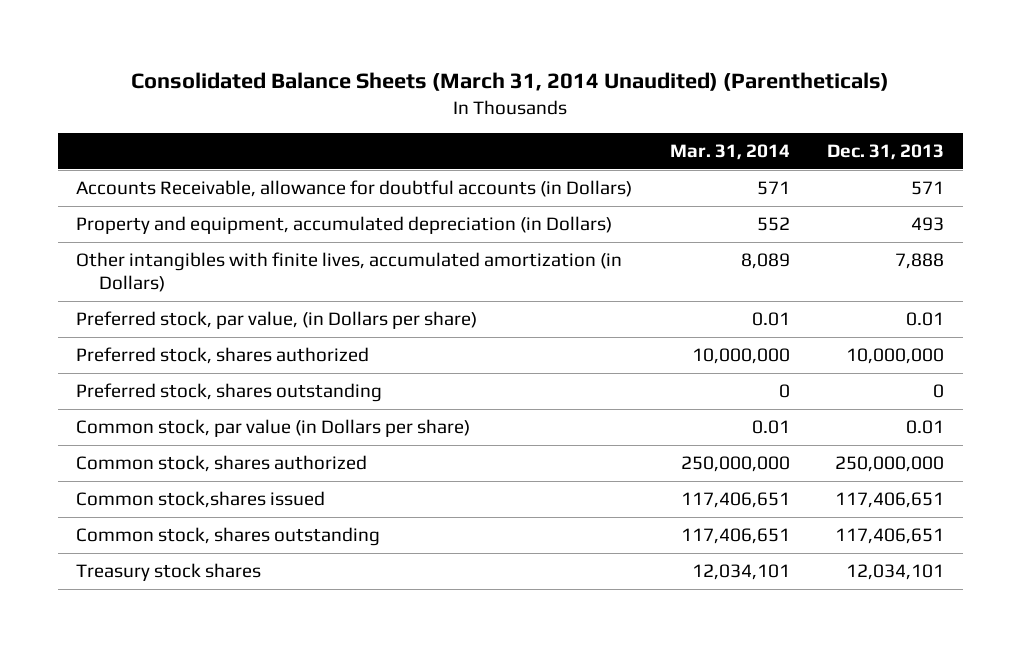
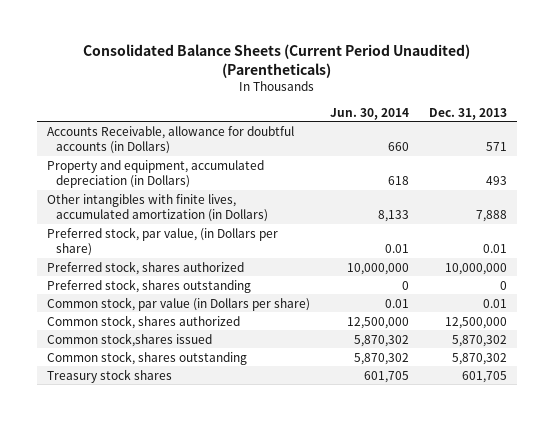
[131,71,890,91] Consolidated Balance Sheets (March 31, 2014 Unaudited) (Parentheticals) -> [82,43,470,78] Consolidated Balance Sheets (Current Period Unaudited) (Parentheticals)
[669,143,790,160] Mar. 31, 2014 -> none
none -> [329,107,409,120] Jun. 30, 2014
[834,456,944,473] 250,000,000 -> [444,316,507,329] 12,500,000
[834,492,944,509] 117,406,651 -> [451,334,507,347] 5,870,302
[834,528,944,545] 117,406,651 -> [451,352,507,365] 5,870,302
[845,564,944,581] 12,034,101 -> [461,370,507,383] 601,705

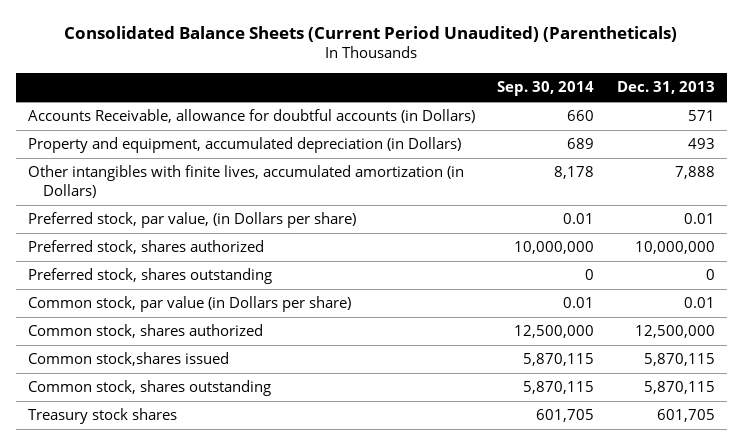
[329,107,409,120] Jun. 30, 2014 -> none
none -> [497,81,595,97] Sep. 30, 2014
[451,334,507,347] 5,870,302 -> [644,353,716,367] 5,870,115
[451,352,507,365] 5,870,302 -> [644,381,716,395] 5,870,115

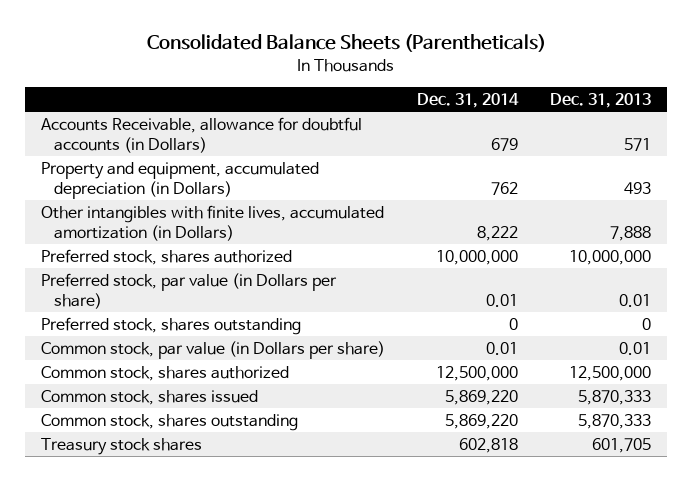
[64,25,678,42] Consolidated Balance Sheets (Current Period Unaudited) (Parentheticals) -> [146,34,546,53] Consolidated Balance Sheets (Parentheticals)
[497,81,595,97] Sep. 30, 2014 -> none
none -> [416,92,519,108] Dec. 31, 2014
[27,212,356,229] Preferred stock, par value, (in Dollars per share) -> none
none -> [40,272,337,309] Preferred stock, par value (in Dollars per share)
[27,352,229,367] Common stock,shares issued -> [40,389,258,405] Common stock, shares issued
[644,353,716,367] 5,870,115 -> [577,389,651,405] 5,870,333
[644,381,716,395] 5,870,115 -> [577,413,651,429] 5,870,333

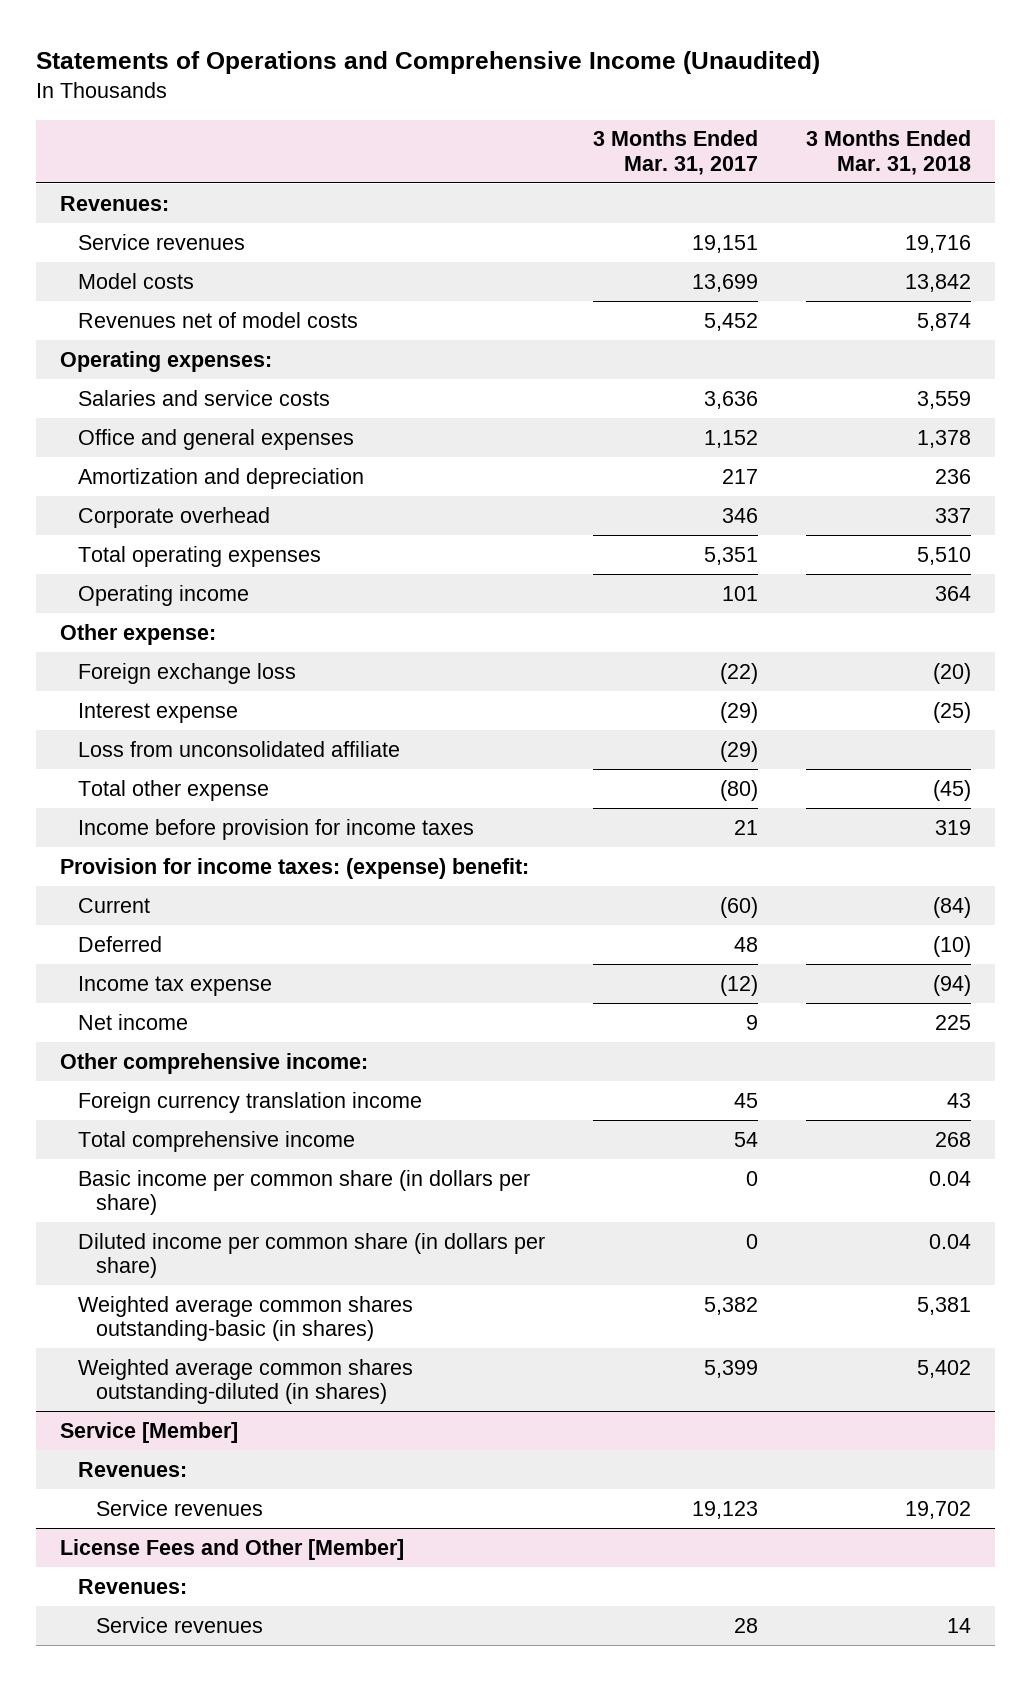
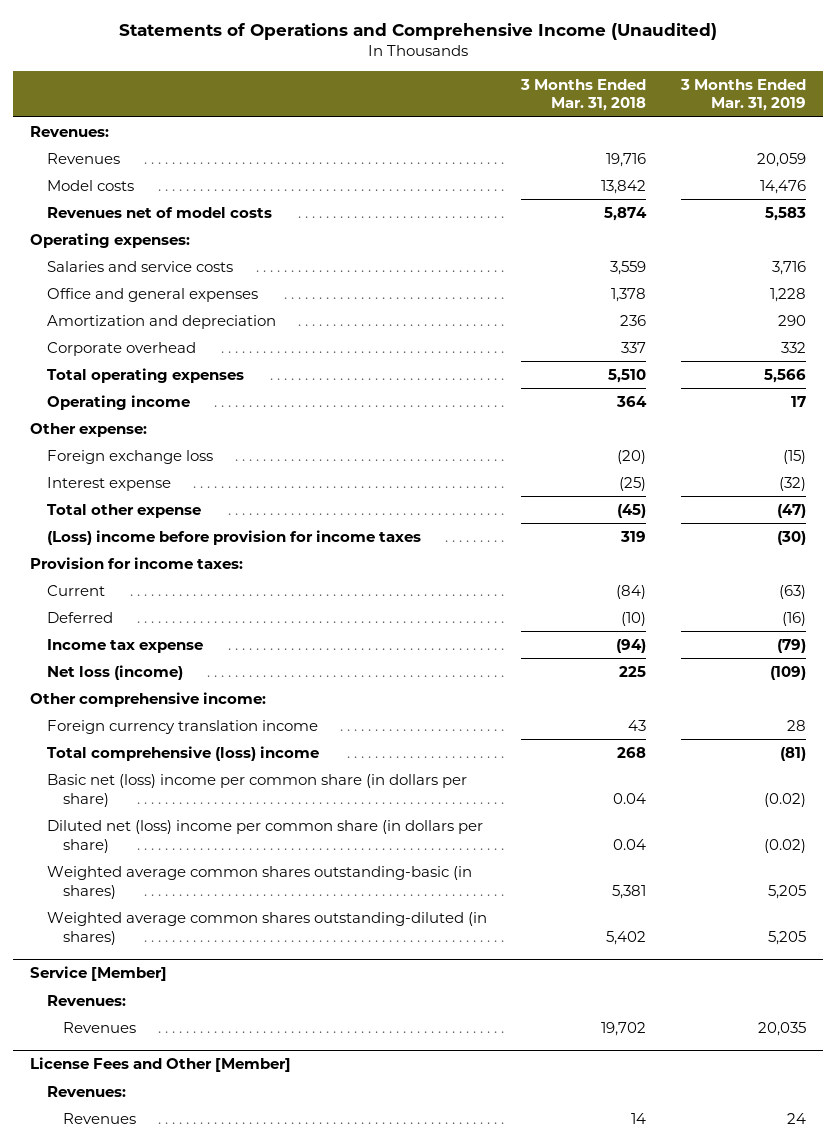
[592,130,758,175] 3 Months Ended Mar. 31, 2017 -> none
none -> [679,78,806,112] 3 Months Ended Mar. 31, 2019
[77,233,245,250] Service revenues -> [46,152,120,164] Revenues
[77,740,400,757] Loss from unconsolidated affiliate -> none
[77,818,474,840] Income before provision for income taxes -> [46,529,421,545] (Loss) income before provision for income taxes
[59,857,529,879] Provision for income taxes: (expense) benefit: -> [30,556,244,569] Provision for income taxes:
[77,1013,188,1030] Net income -> [46,664,183,680] Net loss (income)
[77,1130,355,1152] Total comprehensive income -> [46,745,319,761] Total comprehensive (loss) income
[77,1169,530,1216] Basic income per common share (in dollars per share) -> [46,773,467,807] Basic net (loss) income per common share (in dollars per share)
[77,1232,545,1279] Diluted income per common share (in dollars per share) -> [46,819,483,853] Diluted net (loss) income per common share (in dollars per share)
[95,1499,263,1516] Service revenues -> [63,1021,137,1033] Revenues
[95,1616,263,1633] Service revenues -> [63,1112,137,1124] Revenues

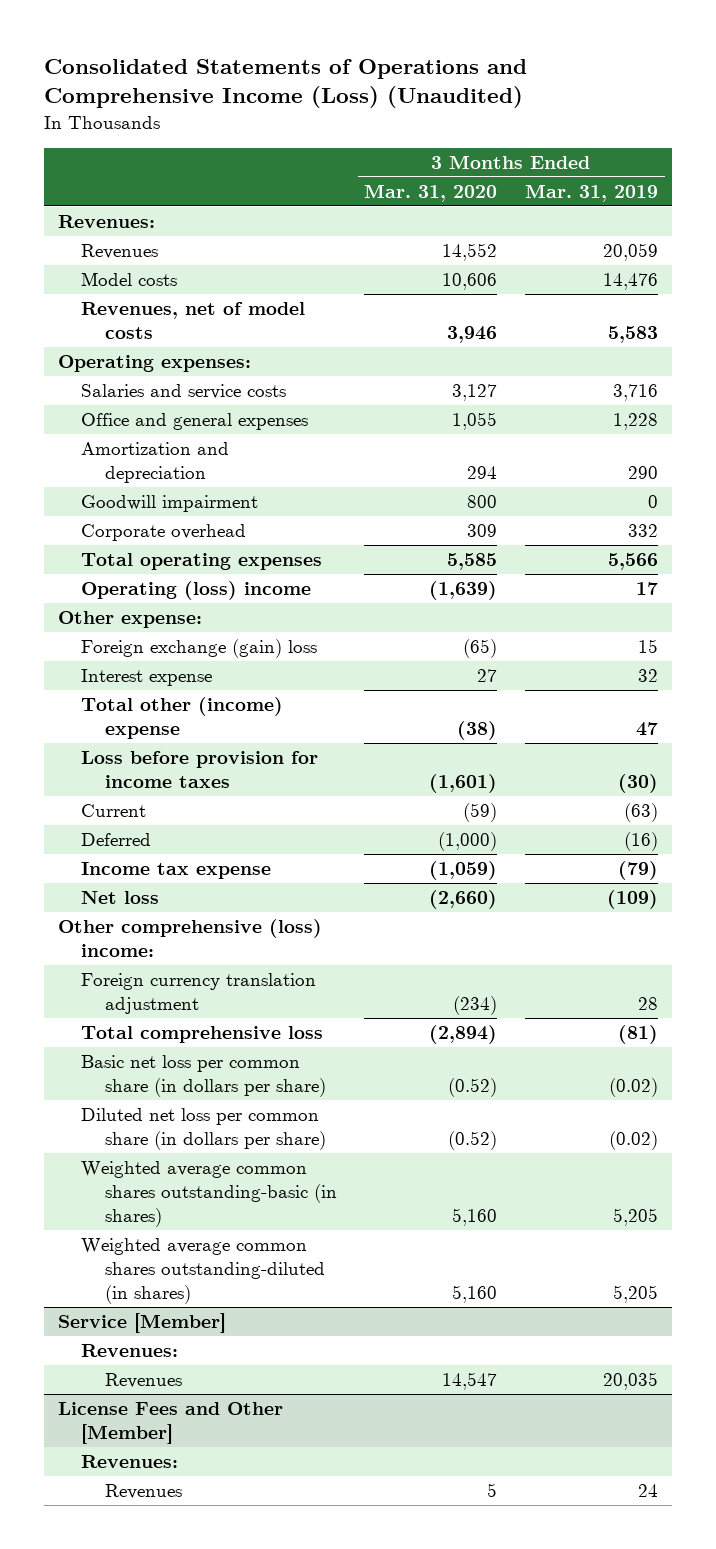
[119,22,718,40] Statements of Operations and Comprehensive Income (Unaudited) -> [44,58,528,109] Consolidated Statements of Operations and Comprehensive Income (Loss) (Unaudited)
[520,78,647,112] 3 Months Ended Mar. 31, 2018 -> none
none -> [364,183,498,202] Mar. 31, 2020
[46,206,272,218] Revenues net of model costs -> [81,302,306,340] Revenues, net of model costs
none -> [81,495,259,513] Goodwill impairment
[46,394,190,410] Operating income -> [81,581,312,601] Operating (loss) income
[30,556,244,569] Provision for income taxes: -> none
[46,449,213,464] Foreign exchange loss -> [81,639,318,659] Foreign exchange (gain) loss
[782,449,806,464] (15) -> [638,639,659,654] 15
[778,476,806,491] (32) -> [638,669,659,683] 32
[46,503,201,518] Total other expense -> [81,697,284,740] Total other (income) expense
[776,503,806,518] (47) -> [636,722,659,737] 47
[46,529,421,545] (Loss) income before provision for income taxes -> [81,751,319,789] Loss before provision for income taxes
[46,664,183,680] Net loss (income) -> [81,891,160,905] Net loss
[30,691,267,707] Other comprehensive income: -> [57,919,322,958] Other comprehensive (loss) income:
[46,719,318,734] Foreign currency translation income -> [81,973,317,1015] Foreign currency translation adjustment
[46,745,319,761] Total comprehensive (loss) income -> [81,1026,324,1044] Total comprehensive loss
[46,773,467,807] Basic net (loss) income per common share (in dollars per share) -> [81,1055,326,1098] Basic net loss per common share (in dollars per share)
[46,819,483,853] Diluted net (loss) income per common share (in dollars per share) -> [81,1108,326,1151] Diluted net loss per common share (in dollars per share)

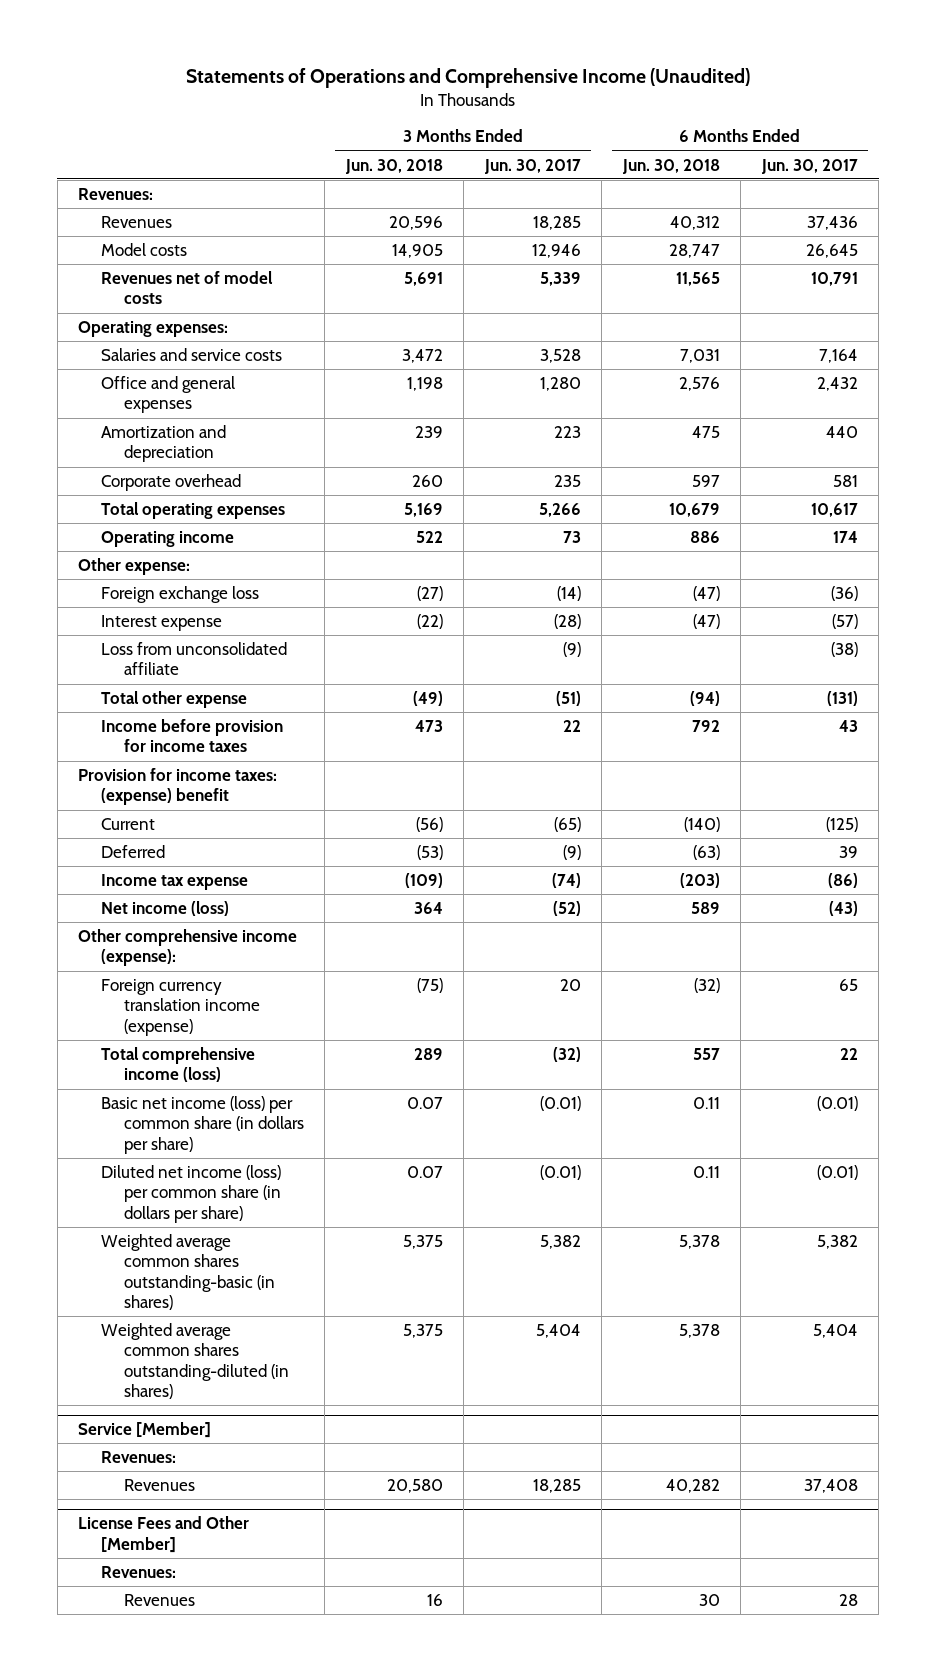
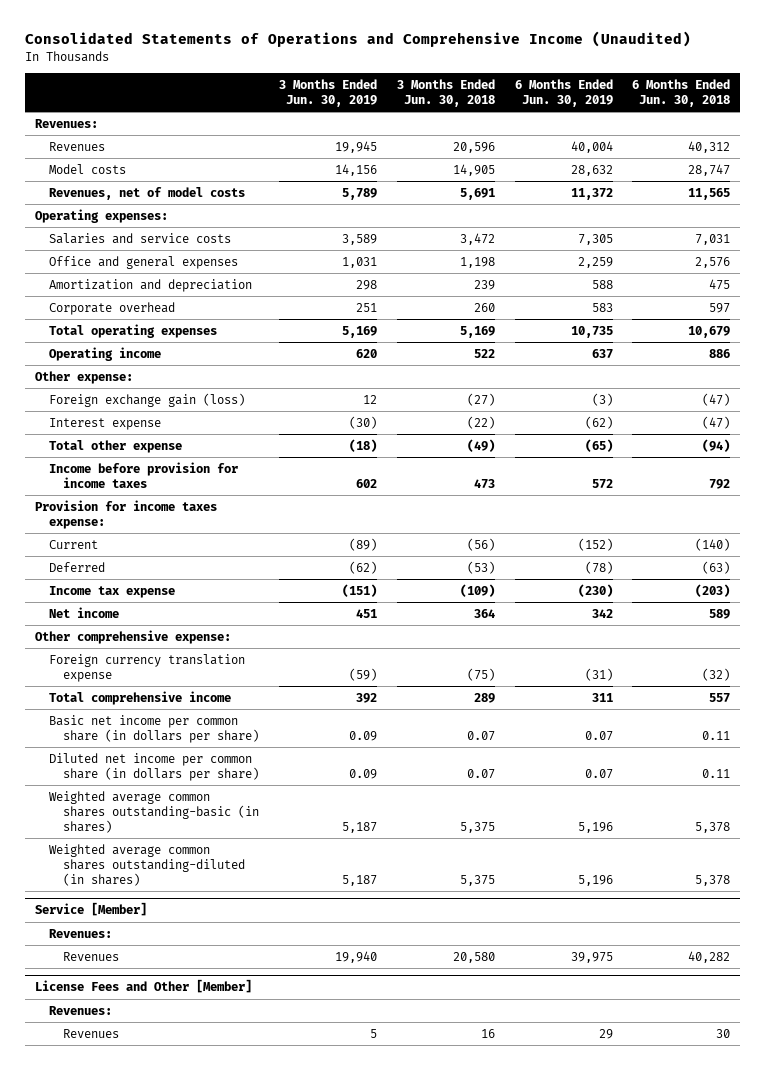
[185,68,750,89] Statements of Operations and Comprehensive Income (Unaudited) -> [25,31,692,48] Consolidated Statements of Operations and Comprehensive Income (Unaudited)
[483,158,581,174] Jun. 30, 2017 -> none
[760,158,858,174] Jun. 30, 2017 -> none
none -> [278,78,377,107] 3 Months Ended Jun. 30, 2019
none -> [514,78,613,107] 6 Months Ended Jun. 30, 2019
[100,270,273,305] Revenues net of model costs -> [49,186,246,200] Revenues, net of model costs
[100,585,259,603] Foreign exchange loss -> [49,392,246,407] Foreign exchange gain (loss)
[100,641,287,676] Loss from unconsolidated affiliate -> none
[78,767,278,806] Provision for income taxes: (expense) benefit -> [34,499,217,529] Provision for income taxes expense:
[100,900,229,916] Net income (loss) -> [49,606,120,618] Net income
[78,928,298,967] Other comprehensive income (expense): -> [34,629,231,644] Other comprehensive expense:
[100,978,260,1036] Foreign currency translation income (expense) -> [49,653,246,682] Foreign currency translation expense
[100,1046,255,1083] Total comprehensive income (loss) -> [49,690,232,705] Total comprehensive income
[100,1095,304,1154] Basic net income (loss) per common share (in dollars per share) -> [49,714,260,743] Basic net income per common share (in dollars per share)
[100,1164,281,1223] Diluted net income (loss) per common share (in dollars per share) -> [49,752,260,781] Diluted net income per common share (in dollars per share)

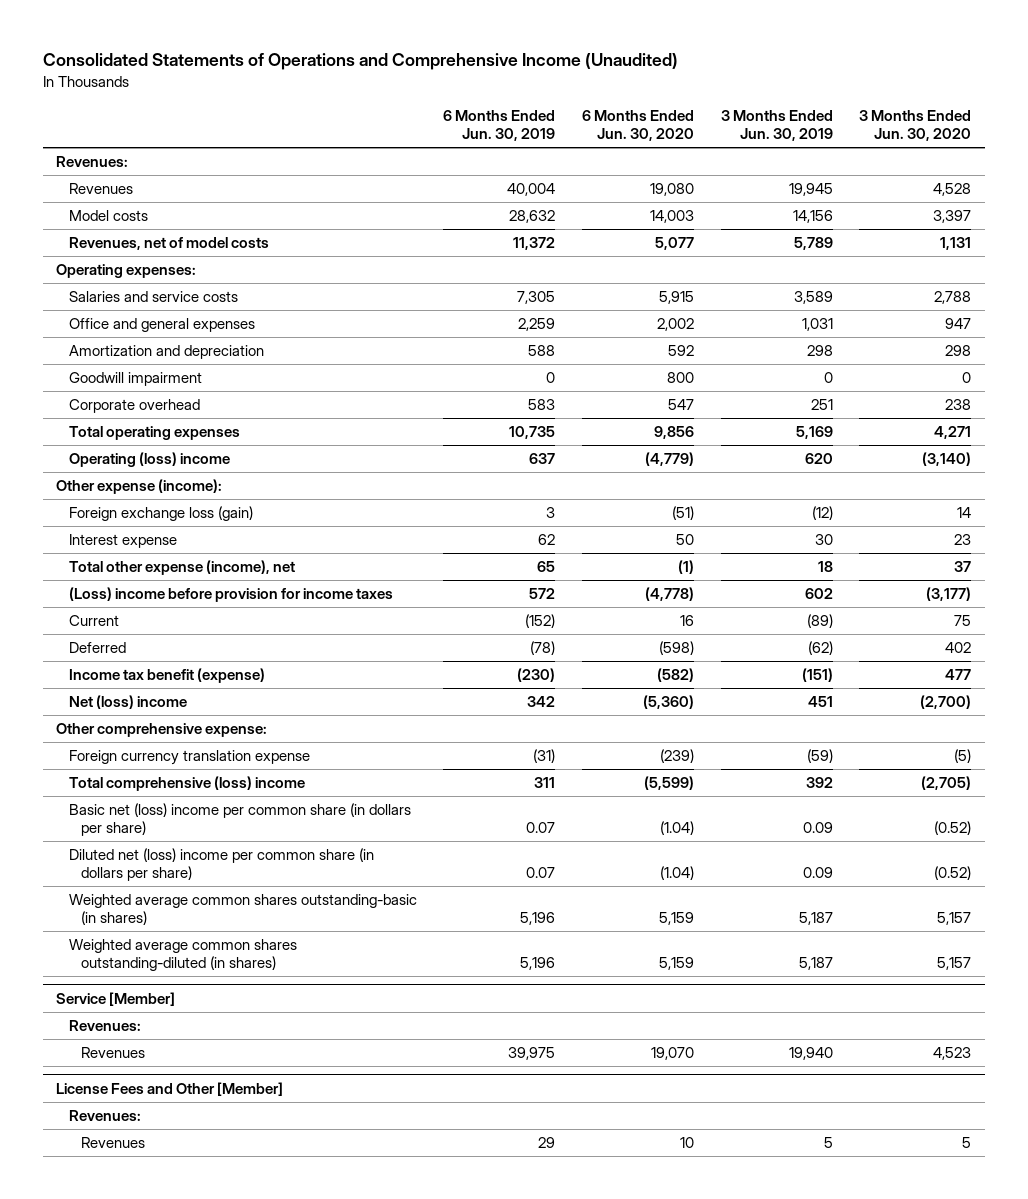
[396,78,495,107] 3 Months Ended Jun. 30, 2018 -> none
[632,78,731,107] 6 Months Ended Jun. 30, 2018 -> none
none -> [582,110,695,142] 6 Months Ended Jun. 30, 2020
none -> [859,110,972,142] 3 Months Ended Jun. 30, 2020
none -> [68,372,202,387] Goodwill impairment
[34,499,217,529] Provision for income taxes expense: -> none
[49,346,162,361] Operating income -> [68,452,230,468] Operating (loss) income
[34,370,133,384] Other expense: -> [56,479,223,495] Other expense (income):
[49,392,246,407] Foreign exchange gain (loss) -> [68,506,253,522] Foreign exchange loss (gain)
[362,394,377,404] 12 -> [811,506,833,521] (12)
[591,392,613,406] (3) -> [546,507,556,519] 3
[348,415,377,429] (30) -> [814,534,833,546] 30
[584,415,613,429] (62) -> [538,534,556,546] 62
[49,439,183,453] Total other expense -> [68,560,295,576] Total other expense (income), net
[348,438,377,452] (18) -> [817,561,833,573] 18
[584,438,613,452] (65) -> [537,561,556,573] 65
[49,461,239,488] Income before provision for income taxes -> [68,587,393,603] (Loss) income before provision for income taxes
[49,585,176,598] Income tax expense -> [68,668,265,684] Income tax benefit (expense)
[49,606,120,618] Net income -> [68,695,187,710] Net (loss) income
[49,690,232,705] Total comprehensive income -> [68,776,305,792] Total comprehensive (loss) income
[49,714,260,743] Basic net income per common share (in dollars per share) -> [68,803,411,837] Basic net (loss) income per common share (in dollars per share)
[49,752,260,781] Diluted net income per common share (in dollars per share) -> [68,848,374,882] Diluted net (loss) income per common share (in dollars per share)

